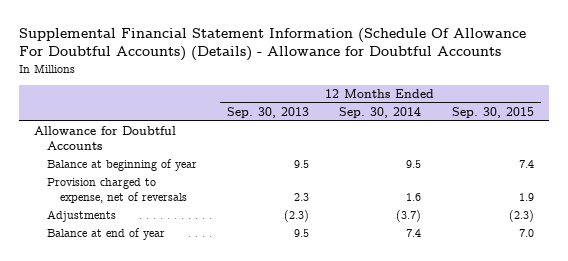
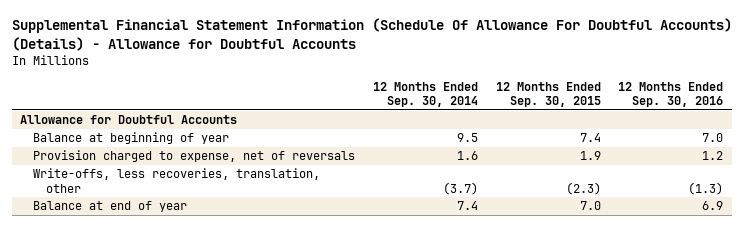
[227,106,310,118] Sep. 30, 2013 -> none
none -> [618,81,724,108] 12 Months Ended Sep. 30, 2016
[46,210,116,223] Adjustments -> [33,168,321,193] Write-offs, less recoveries, translation, other

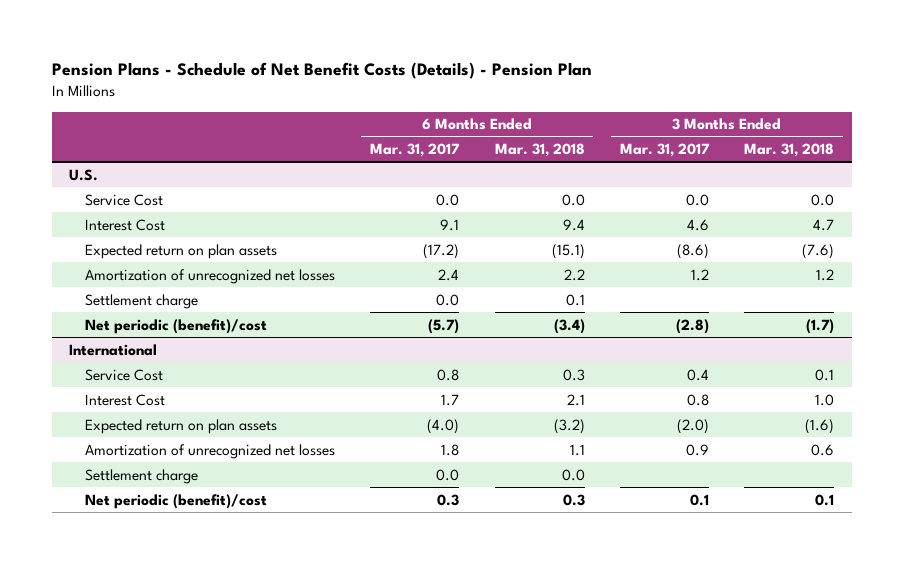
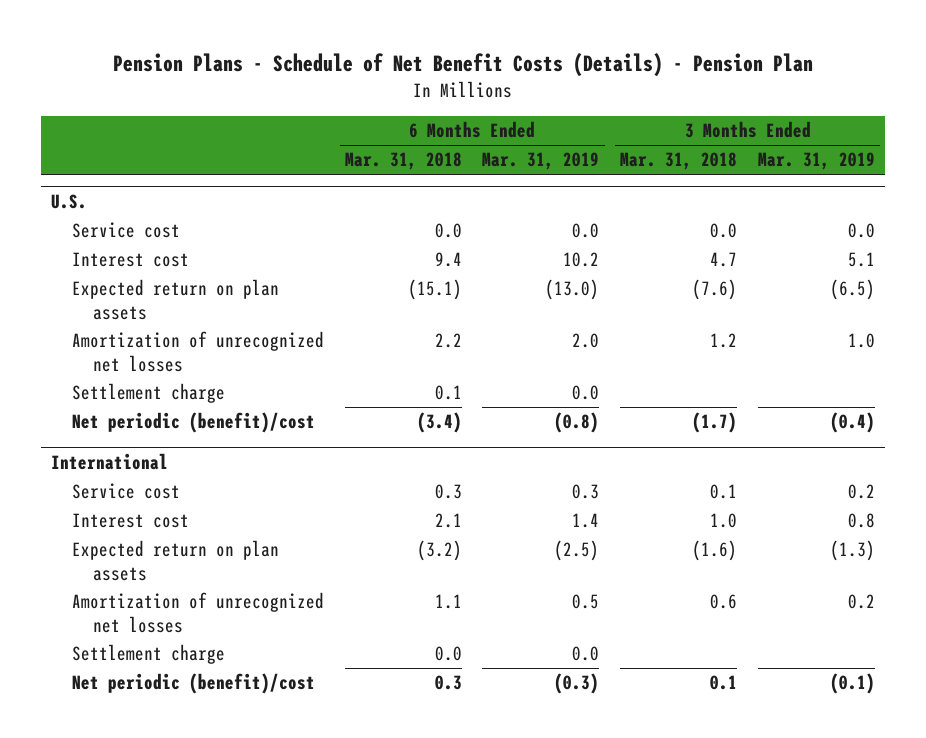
[370,143,461,158] Mar. 31, 2017 -> none
[619,143,710,158] Mar. 31, 2017 -> none
none -> [482,152,600,171] Mar. 31, 2019
none -> [757,152,875,171] Mar. 31, 2019
[84,193,163,206] Service Cost -> [72,222,181,239] Service cost
[84,218,165,231] Interest Cost -> [72,252,190,268] Interest cost
[84,368,163,381] Service Cost -> [72,483,181,500] Service cost
[84,393,165,406] Interest Cost -> [72,513,190,529] Interest cost

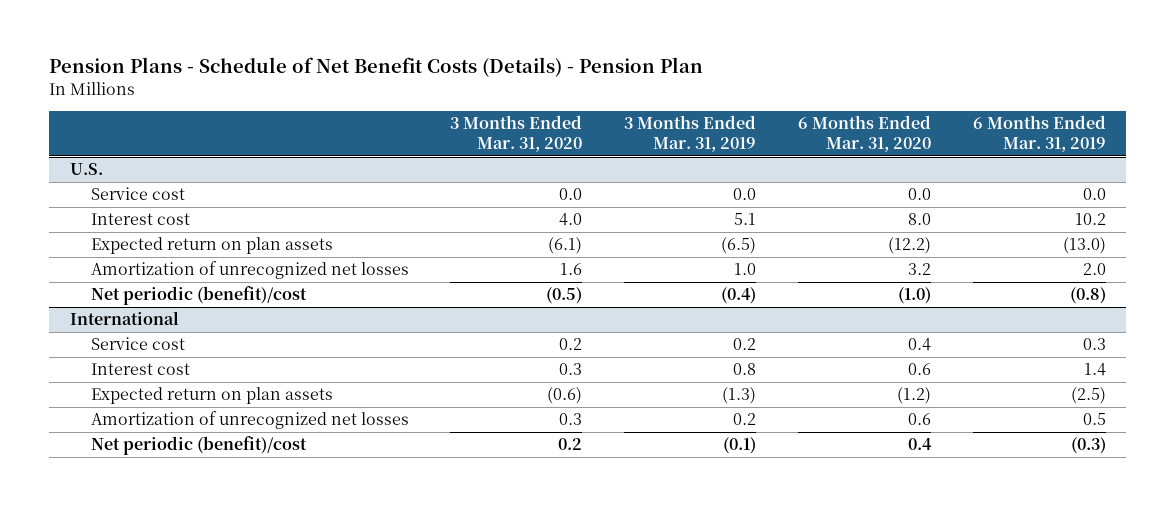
[344,152,462,171] Mar. 31, 2018 -> none
[620,152,738,171] Mar. 31, 2018 -> none
none -> [450,115,583,153] 3 Months Ended Mar. 31, 2020
none -> [797,115,931,153] 6 Months Ended Mar. 31, 2020
[72,383,226,404] Settlement charge -> none
[72,644,226,665] Settlement charge -> none

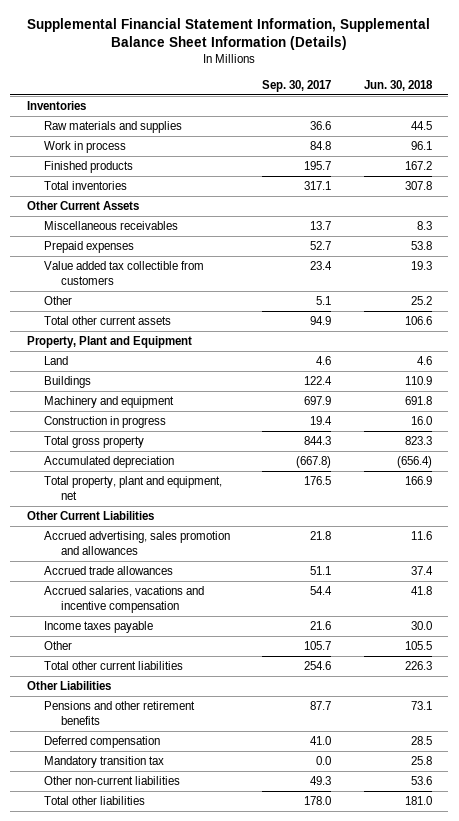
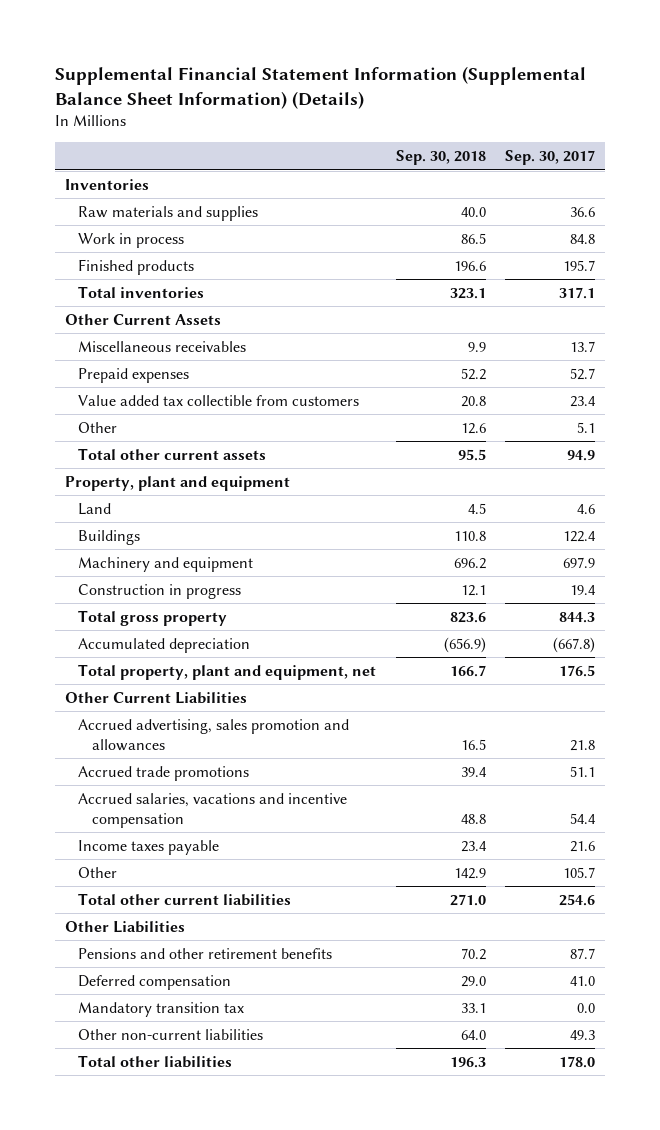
[27,17,431,50] Supplemental Financial Statement Information, Supplemental Balance Sheet Information (Details) -> [55,66,587,109] Supplemental Financial Statement Information (Supplemental Balance Sheet Information) (Details)
[363,79,433,91] Jun. 30, 2018 -> none
none -> [395,150,486,166] Sep. 30, 2018
[26,336,192,349] Property, Plant and Equipment -> [64,475,290,491] Property, plant and equipment
[43,566,173,576] Accrued trade allowances -> [78,765,250,781] Accrued trade promotions

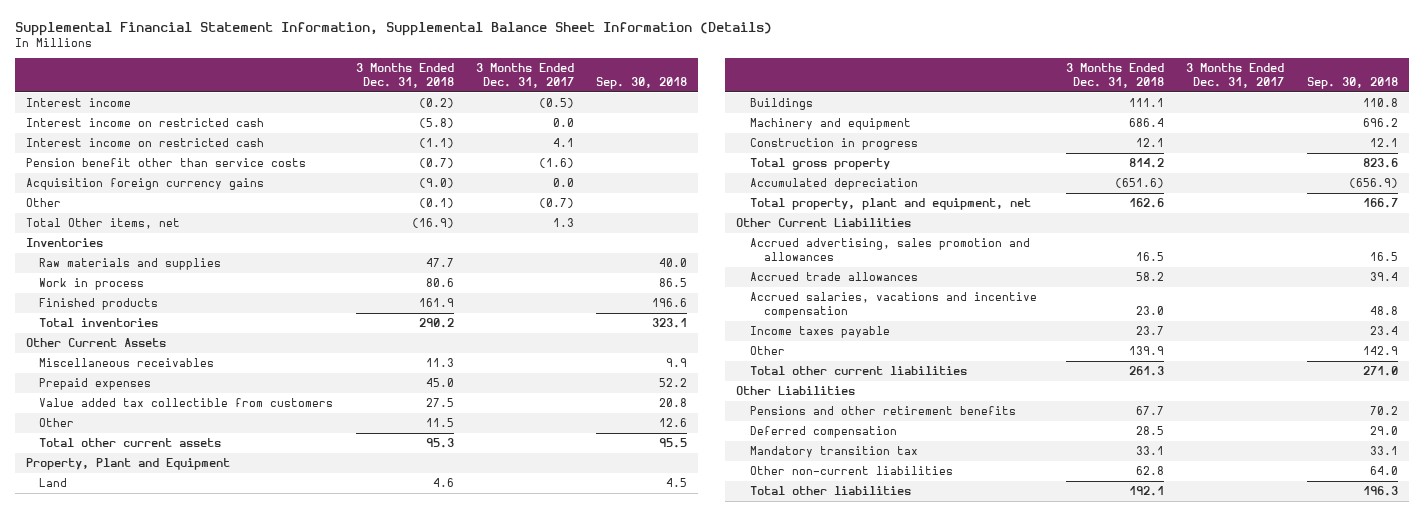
[55,66,587,109] Supplemental Financial Statement Information (Supplemental Balance Sheet Information) (Details) -> [14,21,772,36] Supplemental Financial Statement Information, Supplemental Balance Sheet Information (Details)
[504,150,595,166] Sep. 30, 2017 -> none
none -> [355,62,454,89] 3 Months Ended Dec. 31, 2018
none -> [475,62,574,89] 3 Months Ended Dec. 31, 2017
none -> [25,98,131,108] Interest income
none -> [25,118,264,128] Interest income on restricted cash
none -> [25,138,264,148] Interest income on restricted cash
none -> [25,158,306,168] Pension benefit other than service costs
none -> [25,178,264,191] Acquisition foreign currency gains
none -> [25,198,61,208] Other
none -> [25,218,180,230] Total Other items, net
[64,475,290,491] Property, plant and equipment -> [25,458,230,471] Property, Plant and Equipment
[78,765,250,781] Accrued trade promotions -> [750,272,919,282] Accrued trade allowances

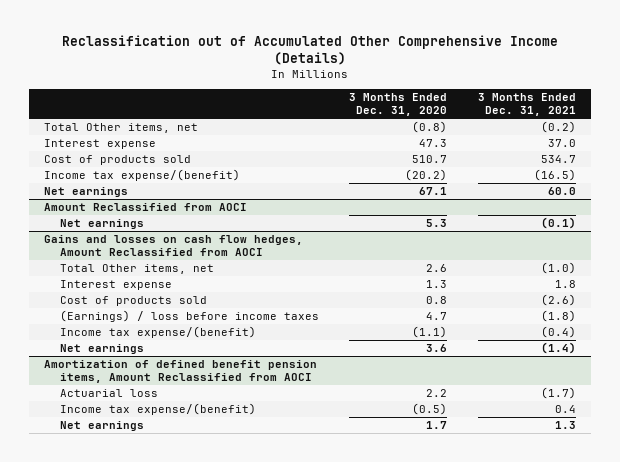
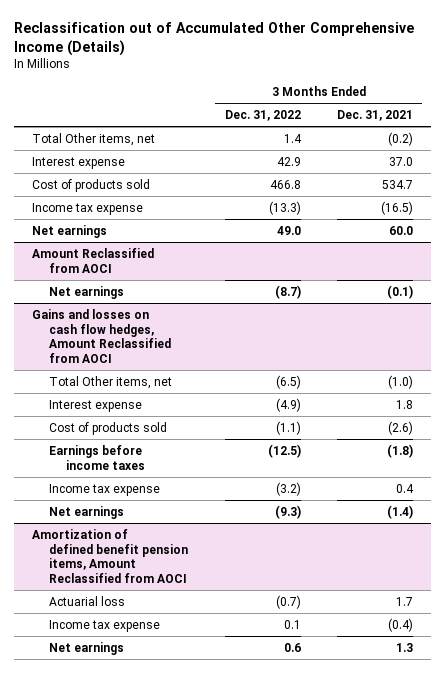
[349,93,448,117] 3 Months Ended Dec. 31, 2020 -> none
none -> [224,110,301,122] Dec. 31, 2022
[44,168,241,181] Income tax expense/(benefit) -> [32,202,144,215] Income tax expense
[60,309,320,322] (Earnings) / loss before income taxes -> [49,444,145,470] Earnings before income taxes
[60,325,257,338] Income tax expense/(benefit) -> [49,483,161,496] Income tax expense
[540,325,576,338] (0.4) -> [395,483,414,493] 0.4
[540,386,576,399] (1.7) -> [395,596,413,606] 1.7
[60,402,257,415] Income tax expense/(benefit) -> [49,619,161,632] Income tax expense
[554,404,576,413] 0.4 -> [387,617,413,632] (0.4)

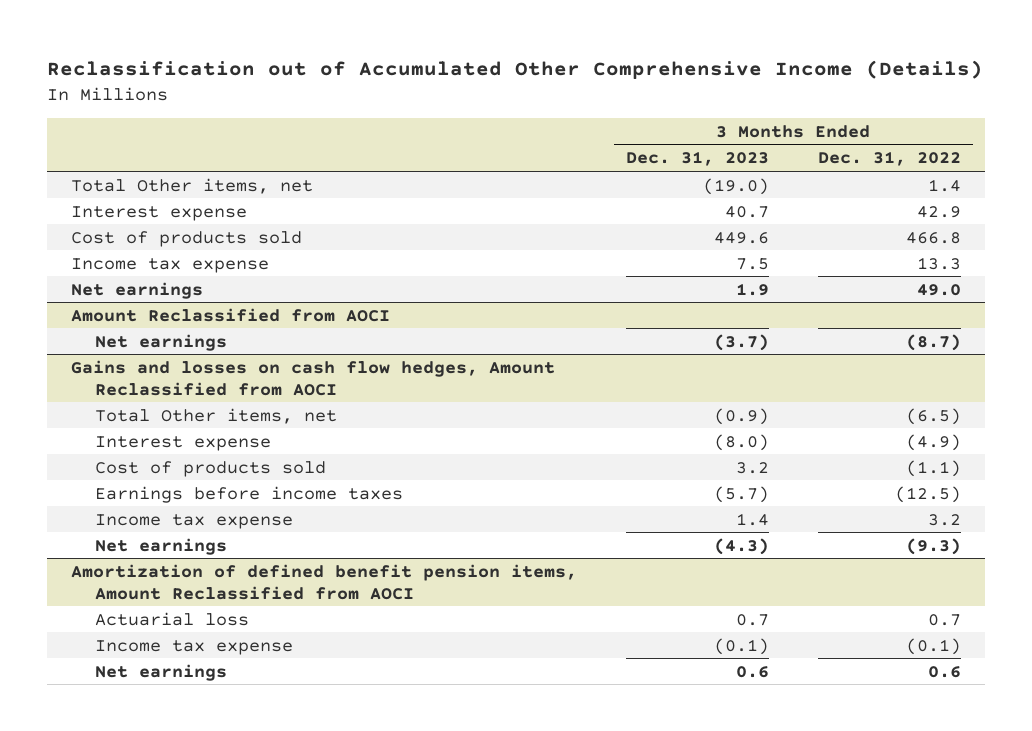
[336,110,413,122] Dec. 31, 2021 -> none
none -> [625,151,769,167] Dec. 31, 2023
[268,200,301,215] (13.3) -> [916,256,961,270] 13.3
[275,481,301,496] (3.2) -> [927,513,961,526] 3.2
[275,594,301,609] (0.7) -> [927,613,961,626] 0.7
[283,619,301,629] 0.1 -> [905,637,961,655] (0.1)

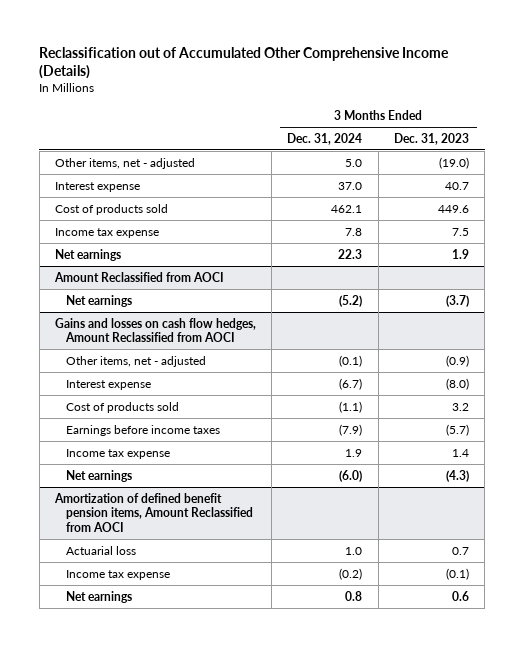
[817,151,961,167] Dec. 31, 2022 -> none
none -> [287,132,363,145] Dec. 31, 2024
[71,177,314,194] Total Other items, net -> [55,157,196,169] Other items, net - adjusted
[94,407,337,424] Total Other items, net -> [66,355,207,367] Other items, net - adjusted

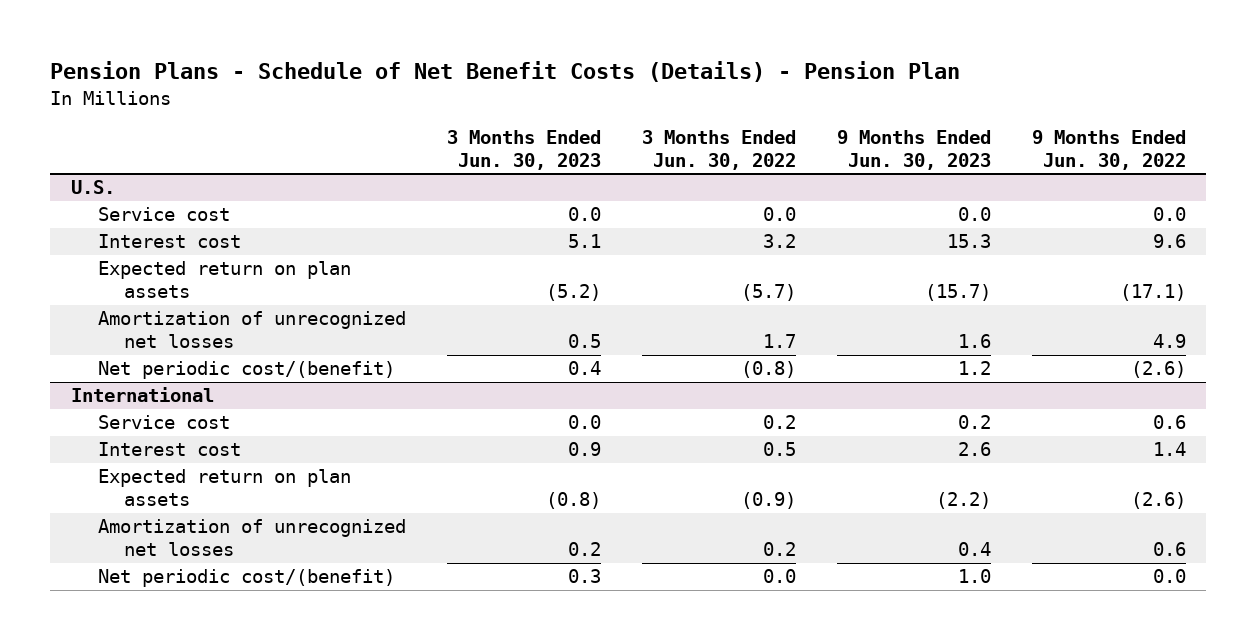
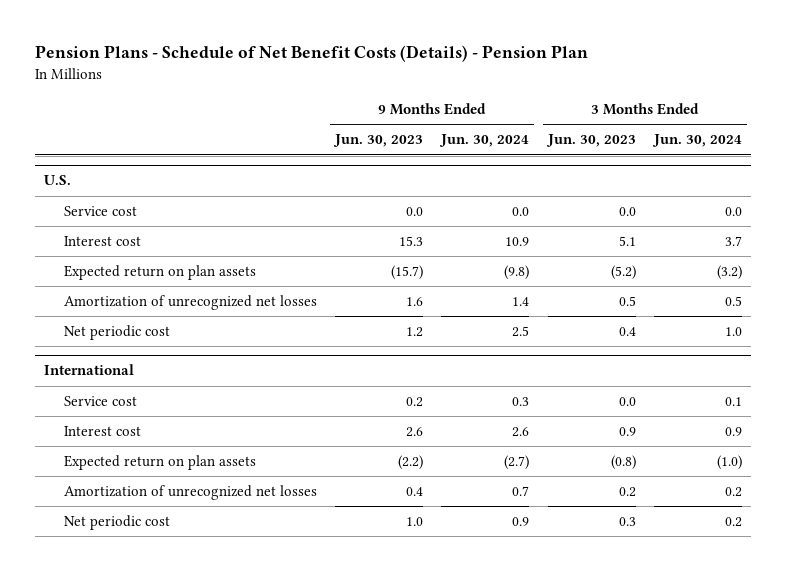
[641,130,796,170] 3 Months Ended Jun. 30, 2022 -> none
[1031,130,1186,170] 9 Months Ended Jun. 30, 2022 -> none
none -> [439,134,530,148] Jun. 30, 2024
none -> [652,134,743,148] Jun. 30, 2024
[97,361,395,380] Net periodic cost/(benefit) -> [63,325,170,341] Net periodic cost
[97,569,395,588] Net periodic cost/(benefit) -> [63,515,170,531] Net periodic cost

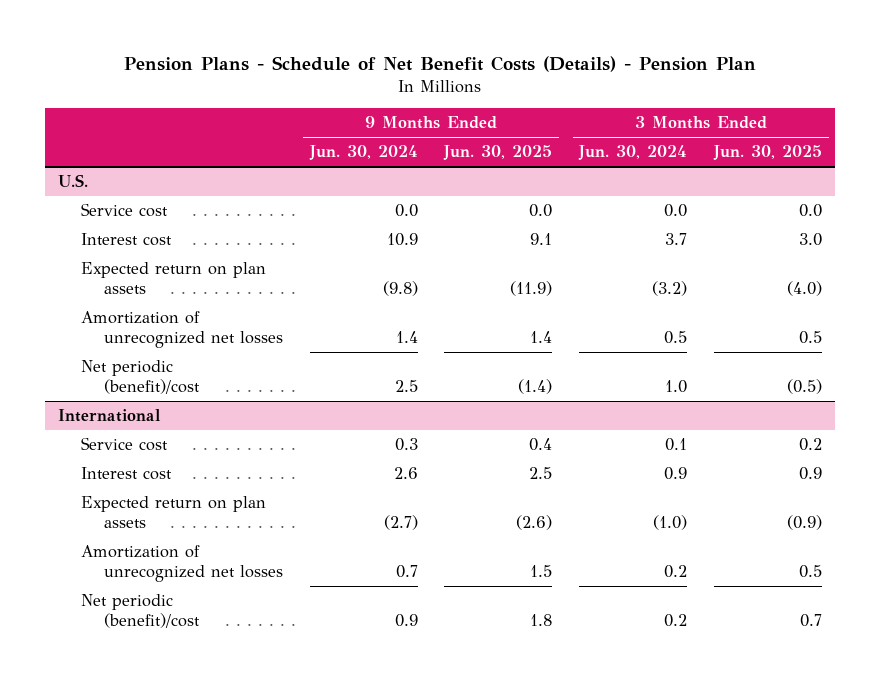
[332,134,423,148] Jun. 30, 2023 -> none
[545,134,636,148] Jun. 30, 2023 -> none
none -> [443,145,553,161] Jun. 30, 2025
none -> [713,145,823,161] Jun. 30, 2025
[63,325,170,341] Net periodic cost -> [80,360,200,395] Net periodic (benefit)/cost
[63,515,170,531] Net periodic cost -> [80,594,200,629] Net periodic (benefit)/cost

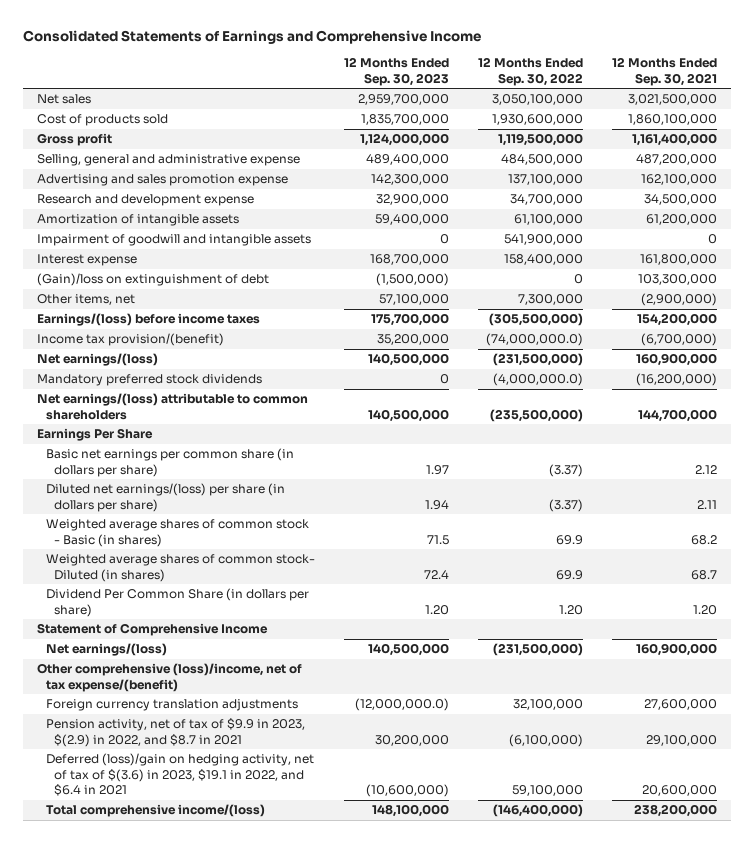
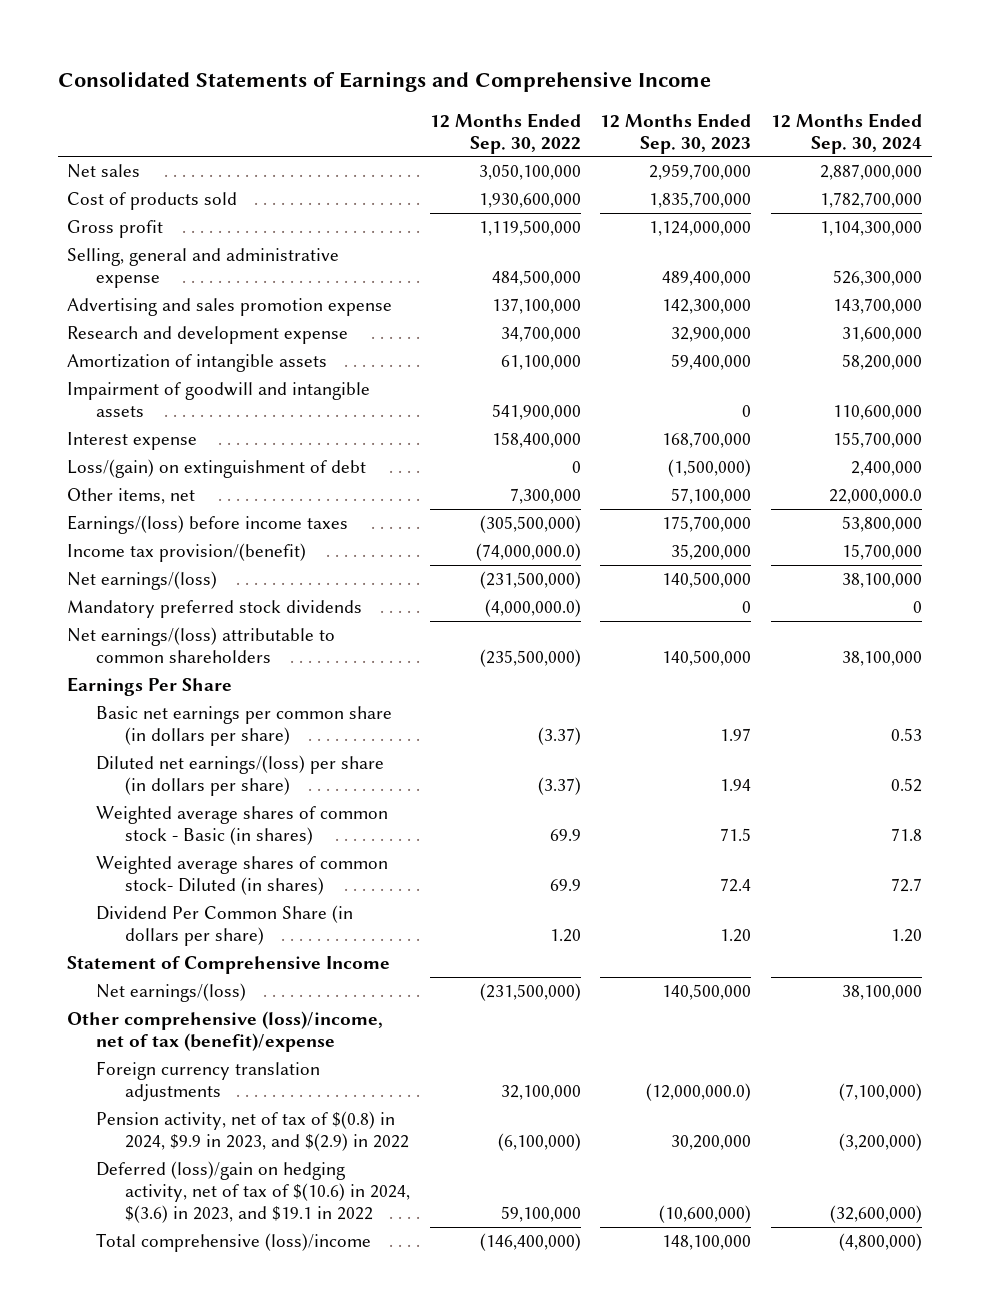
[611,57,717,86] 12 Months Ended Sep. 30, 2021 -> none
none -> [770,112,922,154] 12 Months Ended Sep. 30, 2024
[37,273,270,287] (Gain)/loss on extinguishment of debt -> [67,459,367,479] Loss/(gain) on extinguishment of debt
[37,663,303,692] Other comprehensive (loss)/income, net of tax expense/(benefit) -> [67,1011,384,1053] Other comprehensive (loss)/income, net of tax (benefit)/expense
[45,718,305,747] Pension activity, net of tax of $9.9 in 2023, $(2.9) in 2022, and $8.7 in 2021 -> [96,1111,409,1152] Pension activity, net of tax of $(0.8) in 2024, $9.9 in 2023, and $(2.9) in 2022
[45,753,314,796] Deferred (loss)/gain on hedging activity, net of tax of $(3.6) in 2023, $19.1 in 2022, and $6.4 in 2021 -> [96,1161,410,1224] Deferred (loss)/gain on hedging activity, net of tax of $(10.6) in 2024, $(3.6) in 2023, and $19.1 in 2022
[45,804,265,818] Total comprehensive income/(loss) -> [96,1233,372,1253] Total comprehensive (loss)/income

